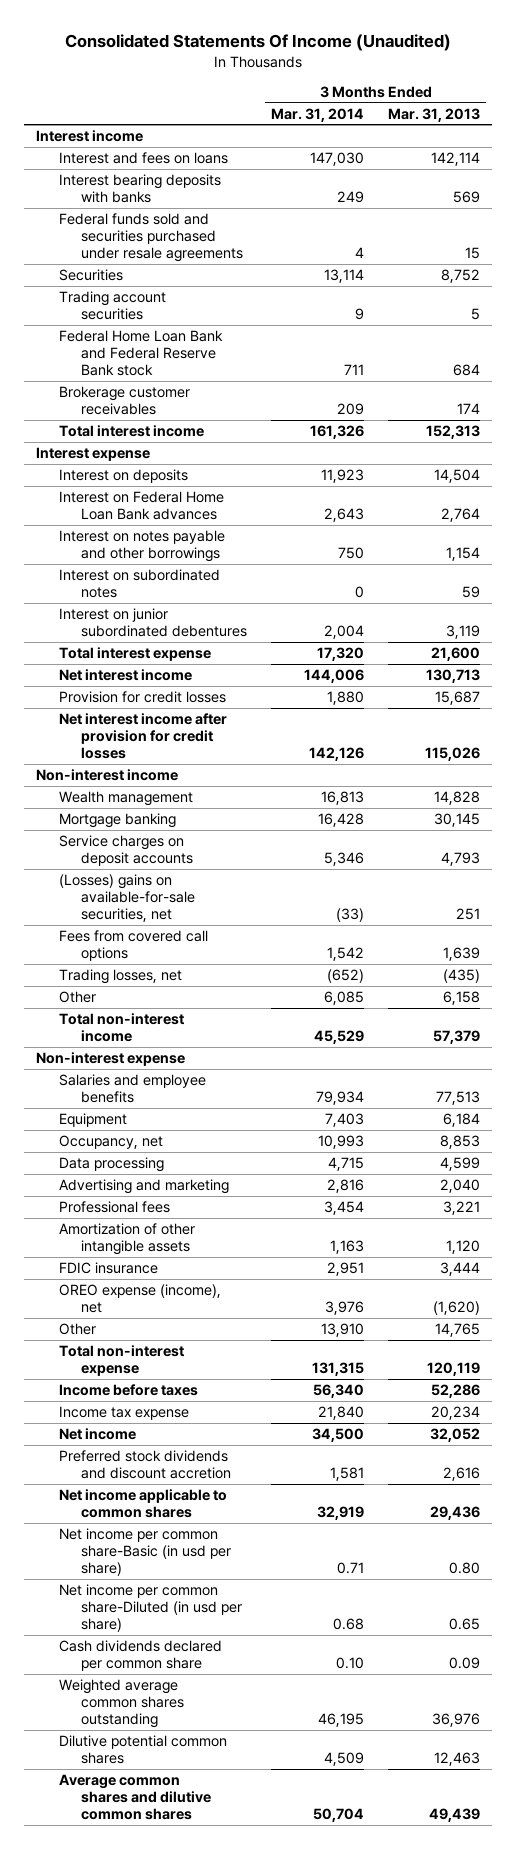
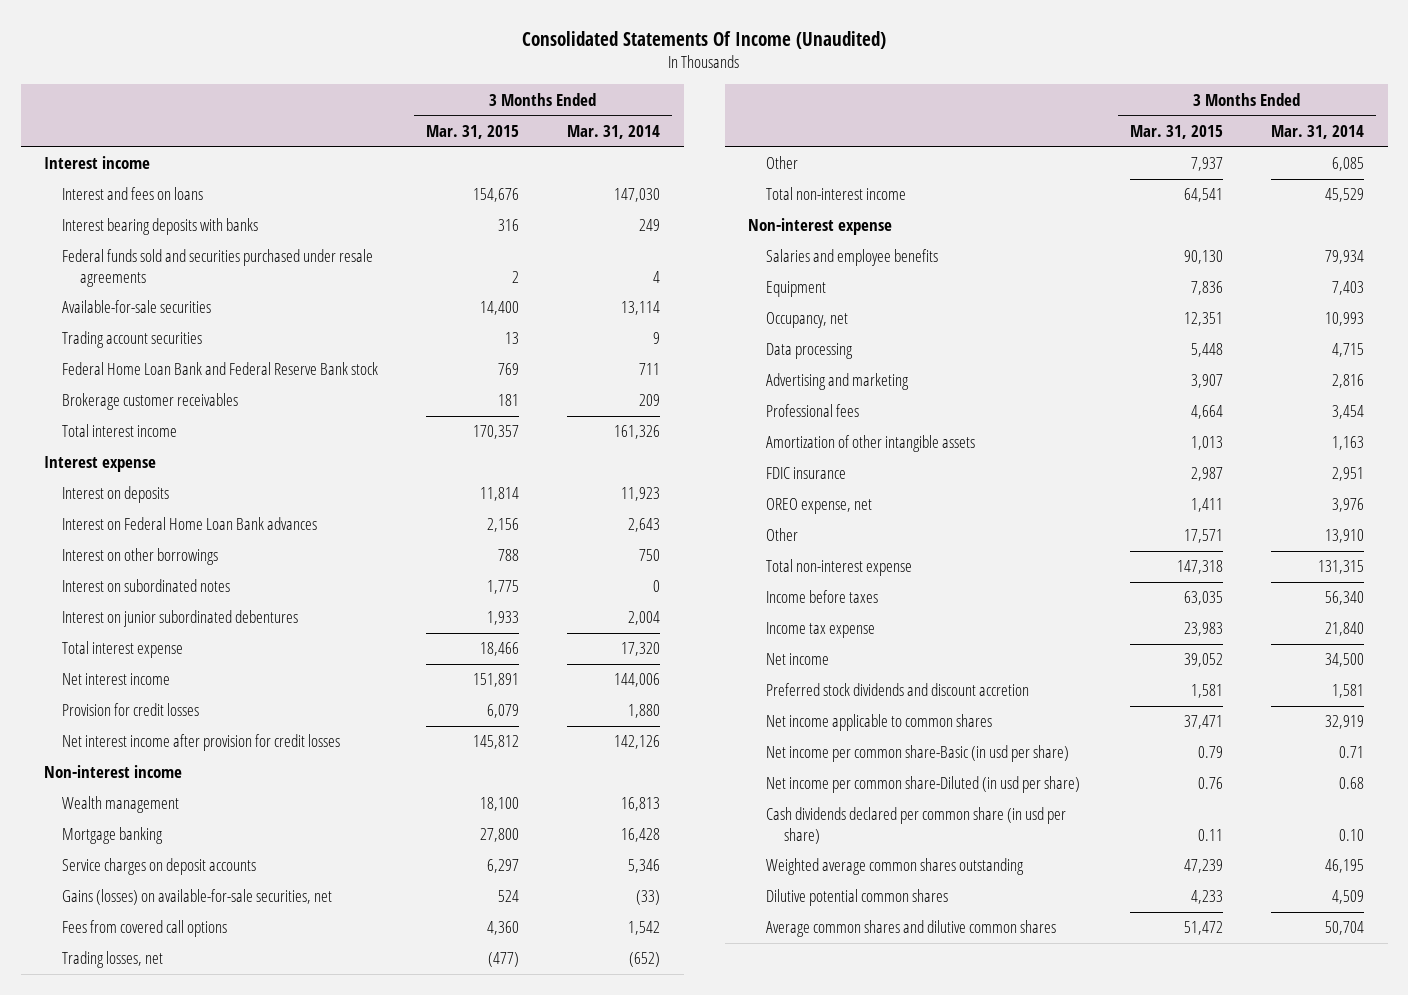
[387,107,480,122] Mar. 31, 2013 -> none
none -> [426,124,520,139] Mar. 31, 2015
[58,268,123,281] Securities -> [62,300,212,314] Available-for-sale securities
[58,529,225,563] Interest on notes payable and other borrowings -> [62,548,219,566] Interest on other borrowings
[58,873,196,923] (Losses) gains on available-for-sale securities, net -> [62,889,333,906] Gains (losses) on available-for-sale securities, net
[58,1283,221,1314] OREO expense (income), net -> [766,498,873,515] OREO expense, net
[58,1639,222,1672] Cash dividends declared per common share -> [766,807,1067,844] Cash dividends declared per common share (in usd per share)

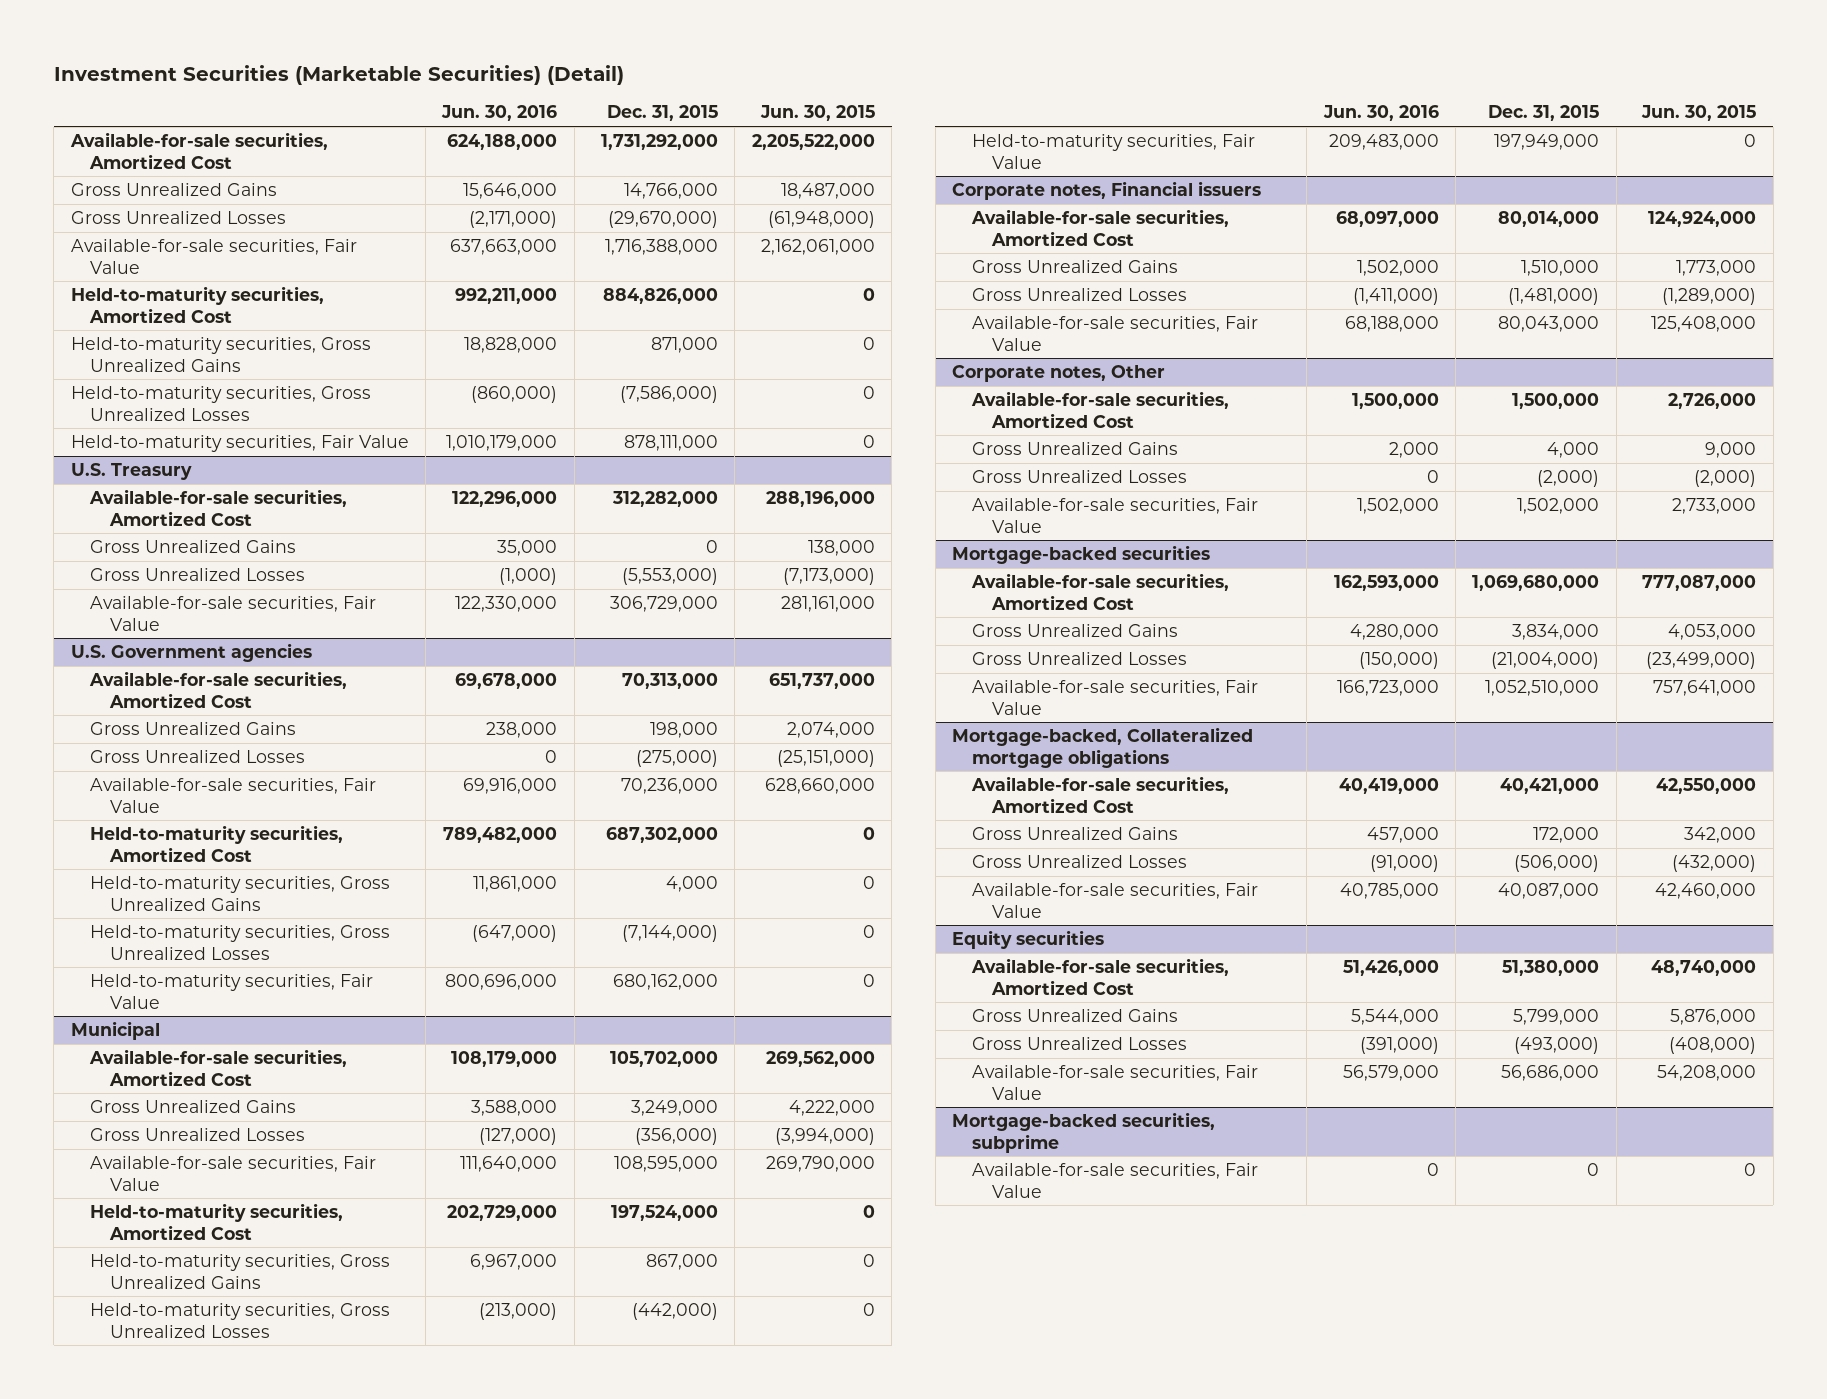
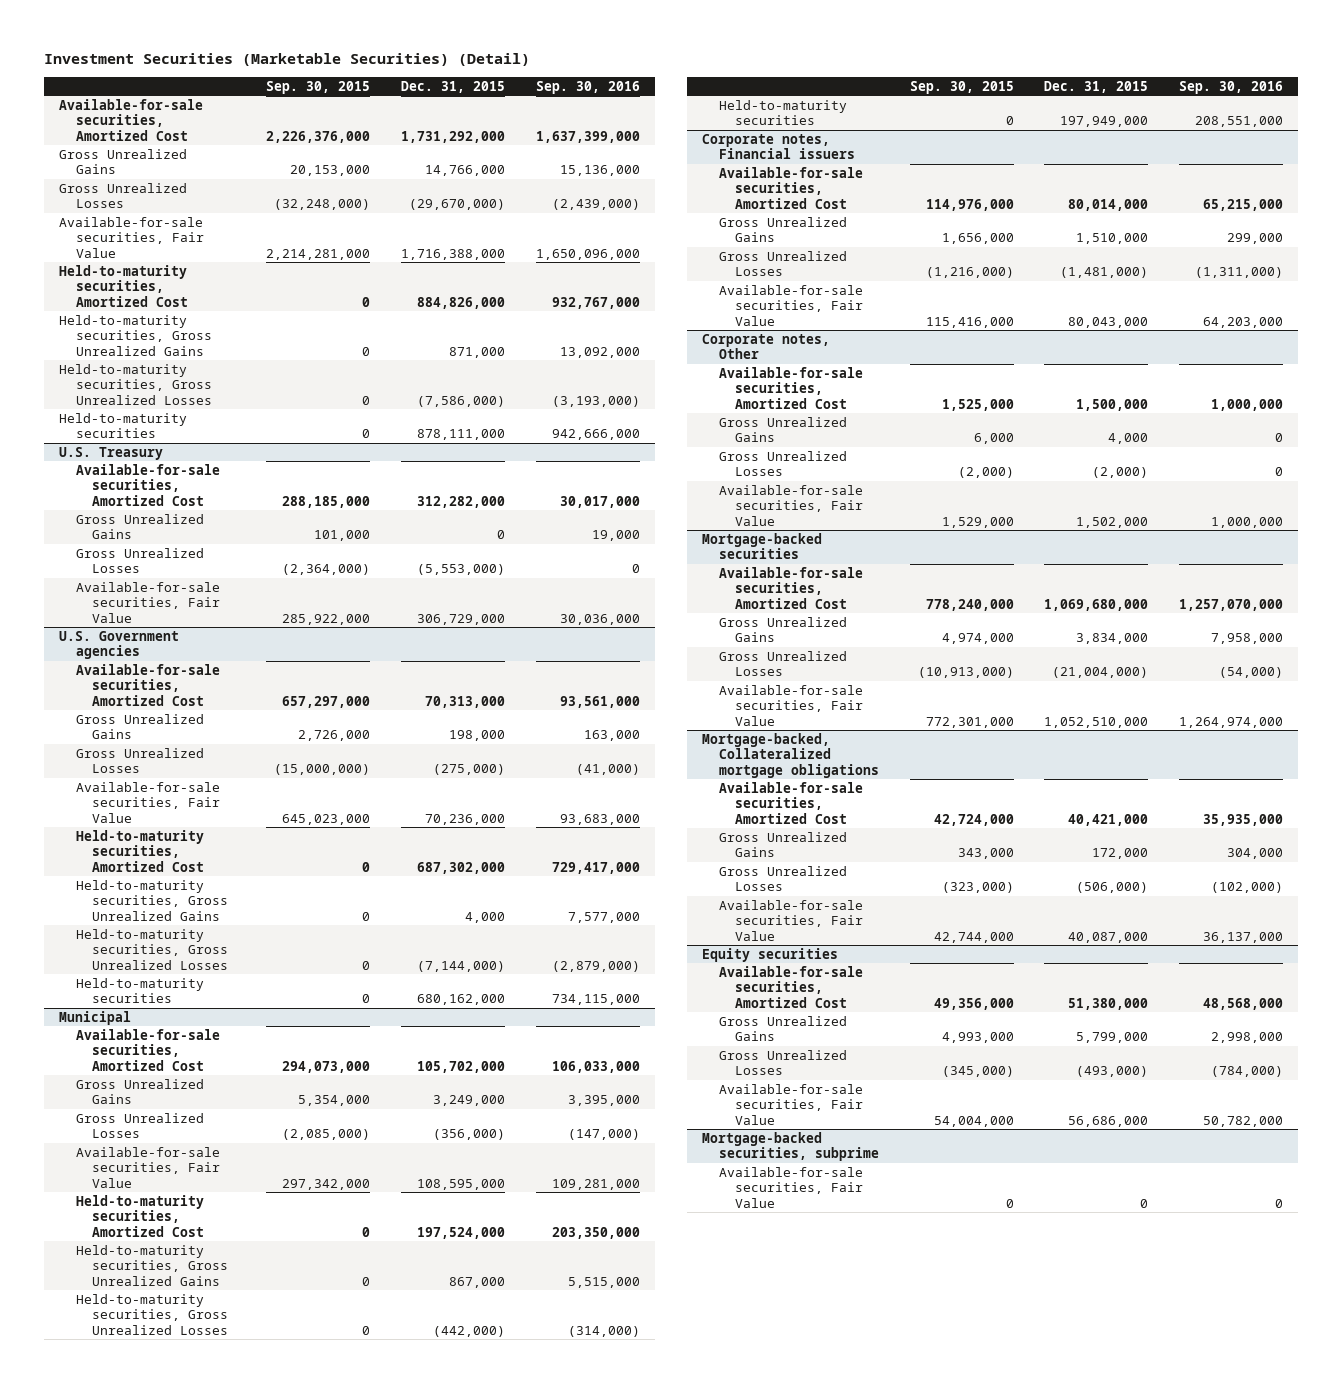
[441,105,558,122] Jun. 30, 2016 -> none
[759,105,875,122] Jun. 30, 2015 -> none
none -> [266,80,371,94] Sep. 30, 2015
none -> [535,80,640,94] Sep. 30, 2016
[70,434,409,452] Held-to-maturity securities, Fair Value -> [59,412,188,439] Held-to-maturity securities
[90,973,374,1009] Held-to-maturity securities, Fair Value -> [75,977,204,1004] Held-to-maturity securities
[971,133,1255,169] Held-to-maturity securities, Fair Value -> [718,99,847,126] Held-to-maturity securities

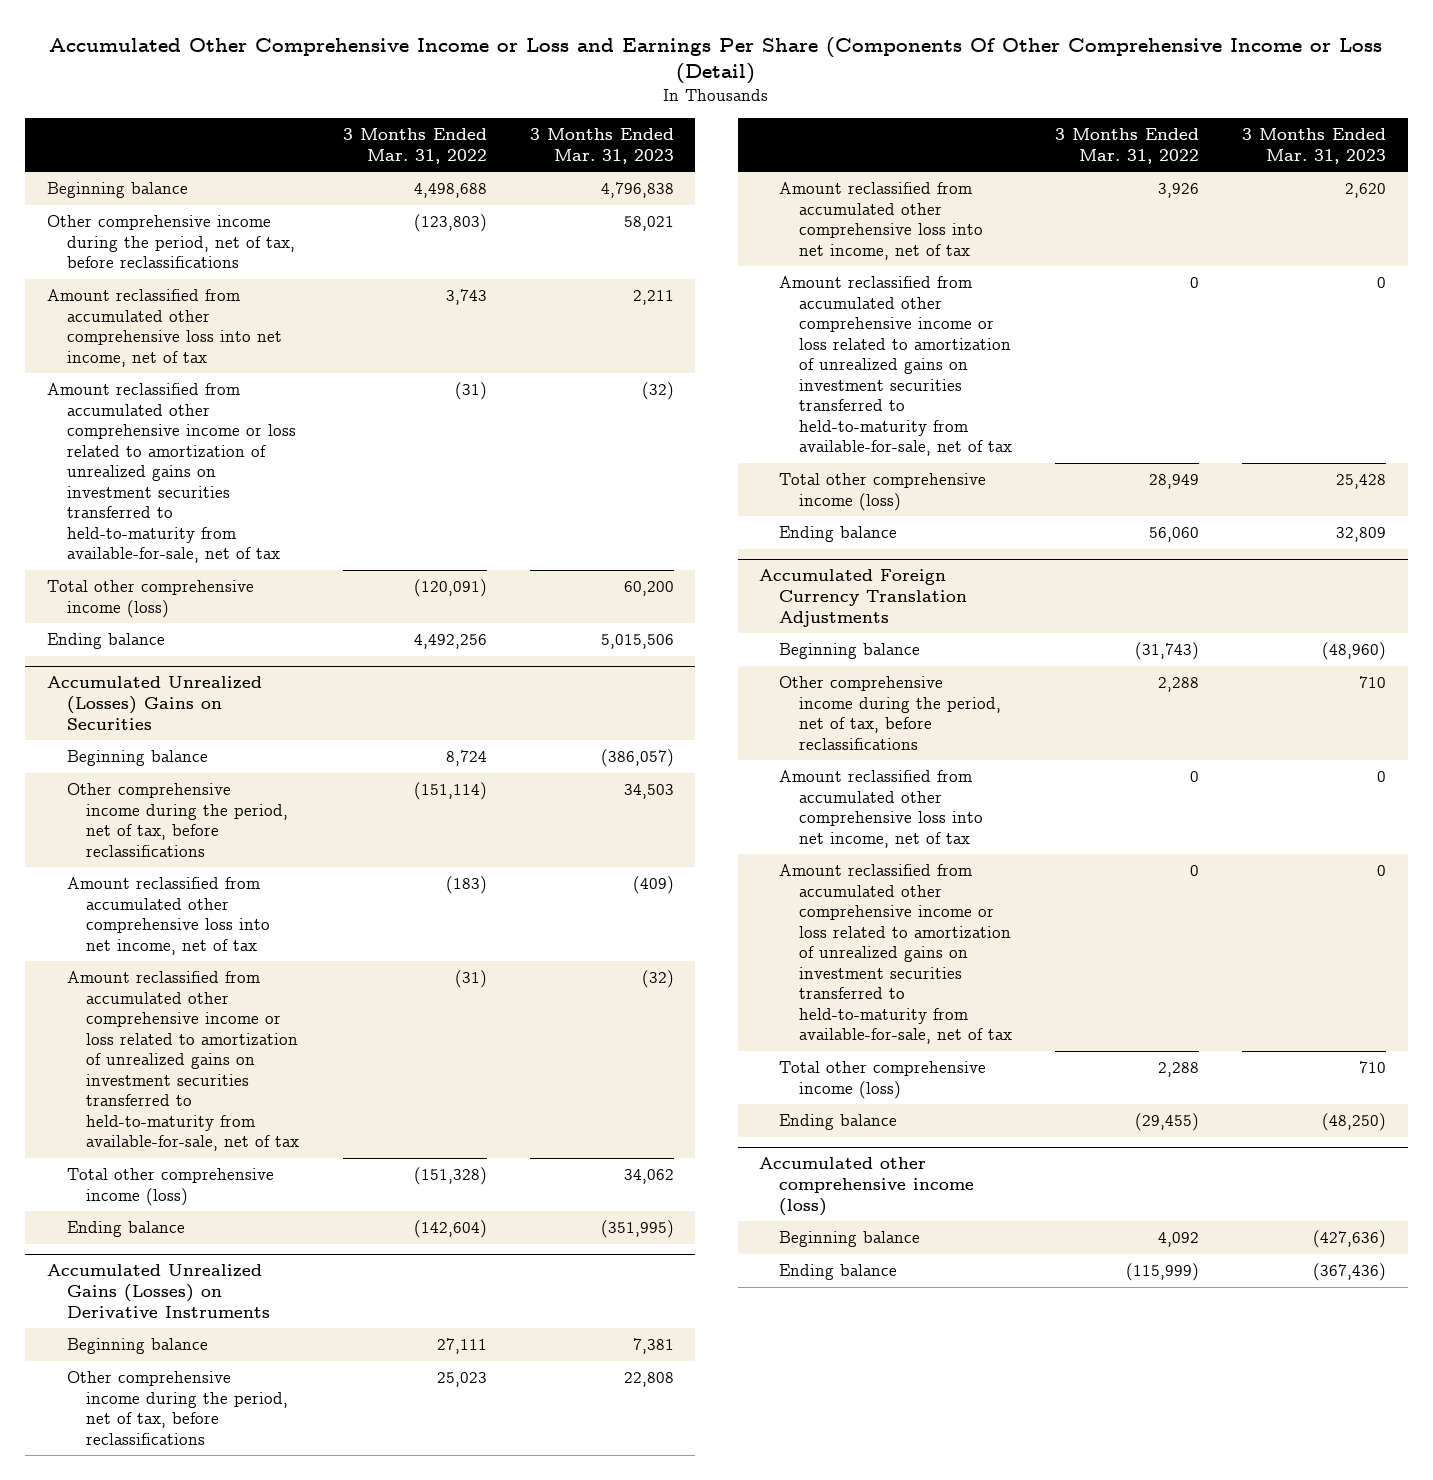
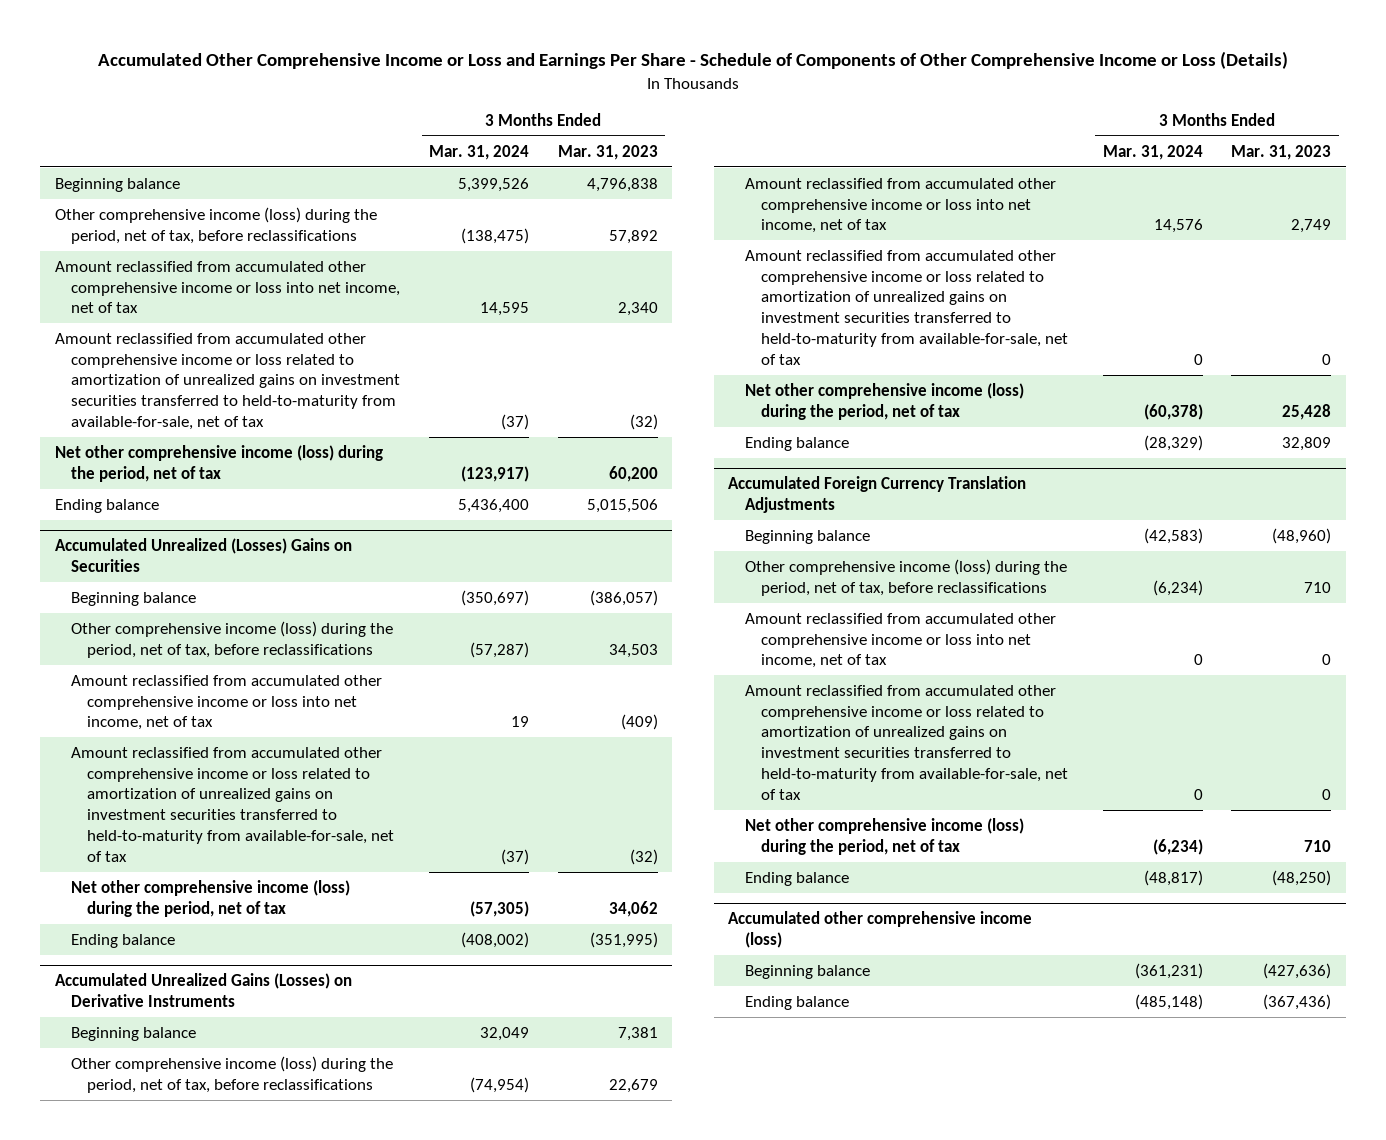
[49,36,1383,85] Accumulated Other Comprehensive Income or Loss and Earnings Per Share (Components Of Other Comprehensive Income or Loss (Detail) -> [98,51,1289,70] Accumulated Other Comprehensive Income or Loss and Earnings Per Share - Schedule of Components of Other Comprehensive Income or Loss (Details)
[342,128,487,164] 3 Months Ended Mar. 31, 2022 -> none
none -> [429,144,530,160] Mar. 31, 2024
[47,215,295,269] Other comprehensive income during the period, net of tax, before reclassifications -> [54,206,377,244] Other comprehensive income (loss) during the period, net of tax, before reclassifications
[623,216,674,232] 58,021 -> [608,229,658,244] 57,892
[47,289,282,367] Amount reclassified from accumulated other comprehensive loss into net income, net of tax -> [54,260,401,314] Amount reclassified from accumulated other comprehensive income or loss into net income, net of tax
[632,290,674,306] 2,211 -> [617,302,658,317] 2,340
[47,580,255,618] Total other comprehensive income (loss) -> [54,444,383,482] Net other comprehensive income (loss) during the period, net of tax
[66,783,289,857] Other comprehensive income during the period, net of tax, before reclassifications -> [71,620,394,658] Other comprehensive income (loss) during the period, net of tax, before reclassifications
[66,877,271,955] Amount reclassified from accumulated other comprehensive loss into net income, net of tax -> [71,674,383,731] Amount reclassified from accumulated other comprehensive income or loss into net income, net of tax
[66,1168,274,1206] Total other comprehensive income (loss) -> [71,879,351,917] Net other comprehensive income (loss) during the period, net of tax
[66,1371,289,1445] Other comprehensive income during the period, net of tax, before reclassifications -> [71,1055,394,1093] Other comprehensive income (loss) during the period, net of tax, before reclassifications
[623,1372,674,1388] 22,808 -> [608,1078,658,1093] 22,679
[778,182,983,260] Amount reclassified from accumulated other comprehensive loss into net income, net of tax -> [744,177,1056,234] Amount reclassified from accumulated other comprehensive income or loss into net income, net of tax
[1344,183,1386,199] 2,620 -> [1291,219,1332,234] 2,749
[778,473,986,511] Total other comprehensive income (loss) -> [744,382,1024,420] Net other comprehensive income (loss) during the period, net of tax
[778,676,1001,750] Other comprehensive income during the period, net of tax, before reclassifications -> [744,558,1067,596] Other comprehensive income (loss) during the period, net of tax, before reclassifications
[778,770,983,848] Amount reclassified from accumulated other comprehensive loss into net income, net of tax -> [744,612,1056,669] Amount reclassified from accumulated other comprehensive income or loss into net income, net of tax
[778,1061,986,1099] Total other comprehensive income (loss) -> [744,817,1024,855] Net other comprehensive income (loss) during the period, net of tax

